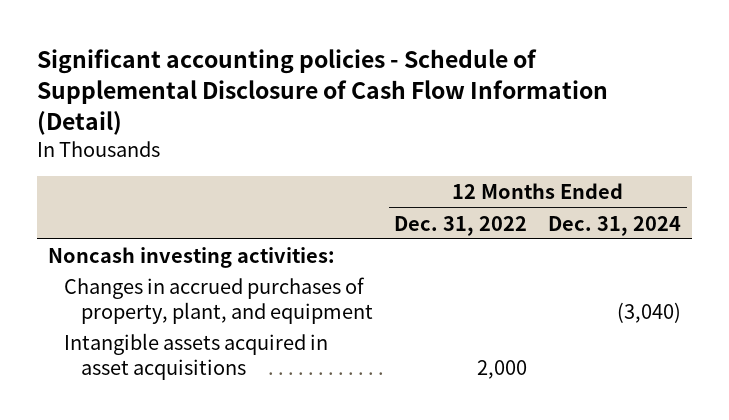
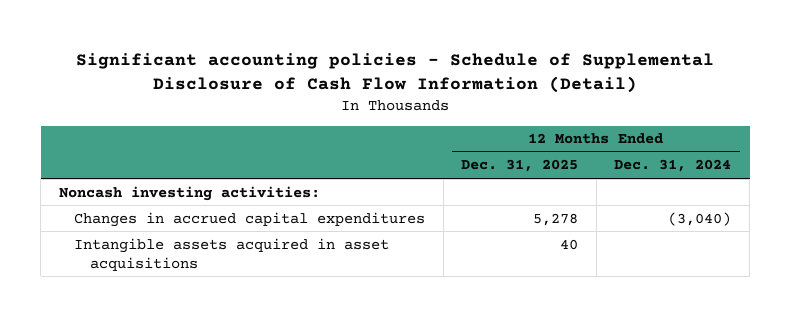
[394,215,528,236] Dec. 31, 2022 -> none
none -> [461,159,579,173] Dec. 31, 2025
[64,276,373,325] Changes in accrued purchases of property, plant, and equipment -> [74,211,426,227] Changes in accrued capital expenditures

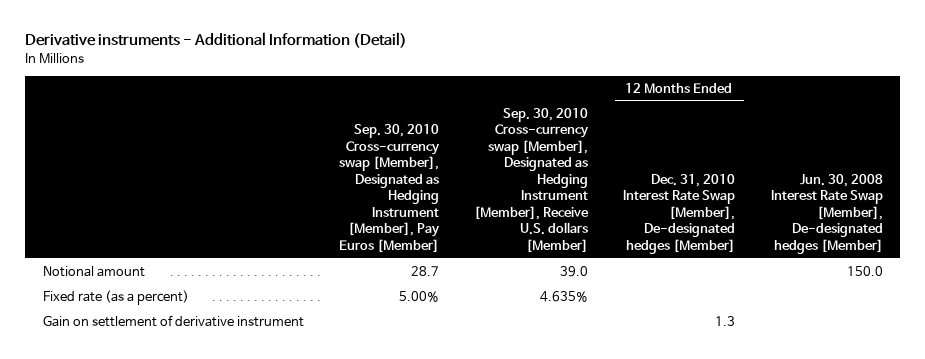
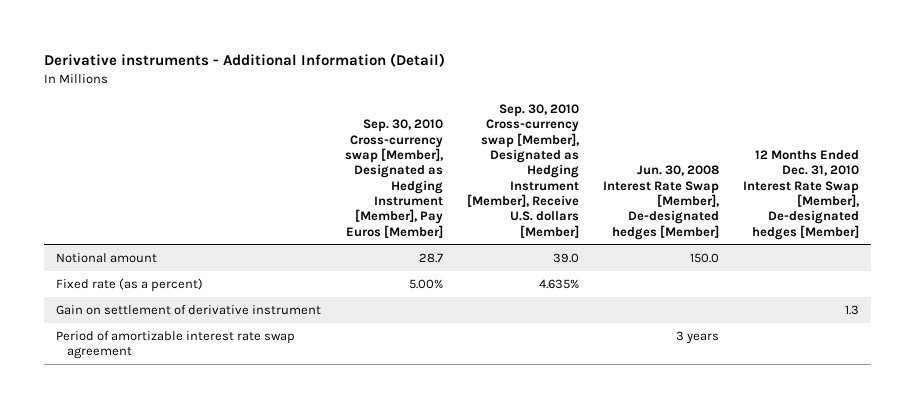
none -> [56,330,296,360] Period of amortizable interest rate swap agreement

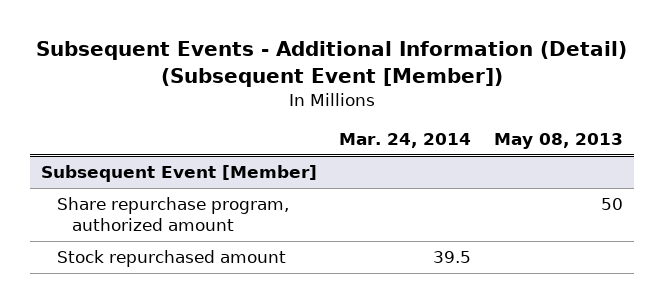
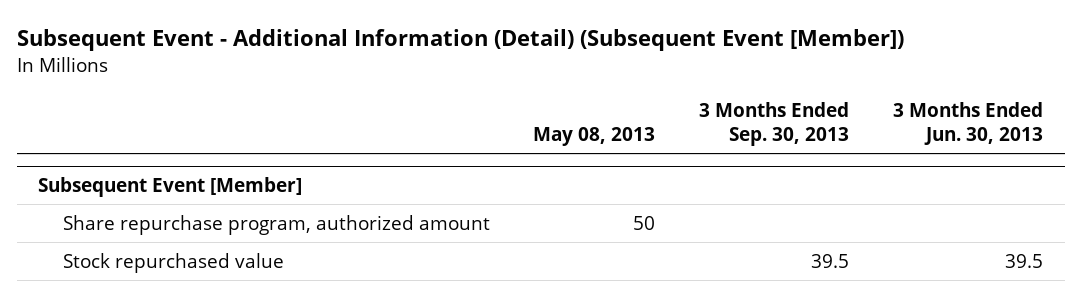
[35,41,627,87] Subsequent Events - Additional Information (Detail) (Subsequent Event [Member]) -> [16,29,904,52] Subsequent Event - Additional Information (Detail) (Subsequent Event [Member])
[339,132,472,148] Mar. 24, 2014 -> none
none -> [699,101,850,146] 3 Months Ended Sep. 30, 2013
none -> [892,101,1043,145] 3 Months Ended Jun. 30, 2013
[56,250,286,268] Stock repurchased amount -> [62,252,284,273] Stock repurchased value

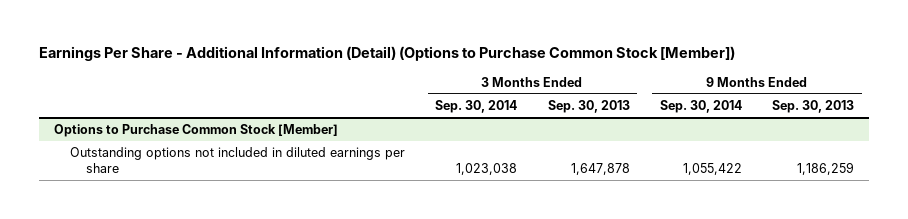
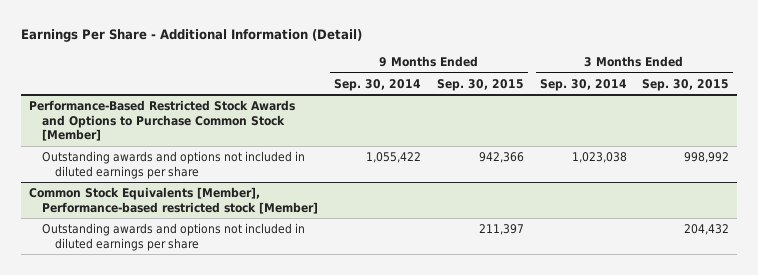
[38,46,735,62] Earnings Per Share - Additional Information (Detail) (Options to Purchase Common Stock [Member]) -> [21,28,363,42] Earnings Per Share - Additional Information (Detail)
[547,99,630,113] Sep. 30, 2013 -> none
[772,99,855,113] Sep. 30, 2013 -> none
none -> [436,78,524,91] Sep. 30, 2015
none -> [642,78,730,91] Sep. 30, 2015
[53,124,338,138] Options to Purchase Common Stock [Member] -> [29,100,296,141] Performance-Based Restricted Stock Awards and Options to Purchase Common Stock [Member]
[69,147,405,173] Outstanding options not included in diluted earnings per share -> [41,151,305,179] Outstanding awards and options not included in diluted earnings per share
none -> [29,187,318,214] Common Stock Equivalents [Member], Performance-based restricted stock [Member]
none -> [41,223,305,251] Outstanding awards and options not included in diluted earnings per share

